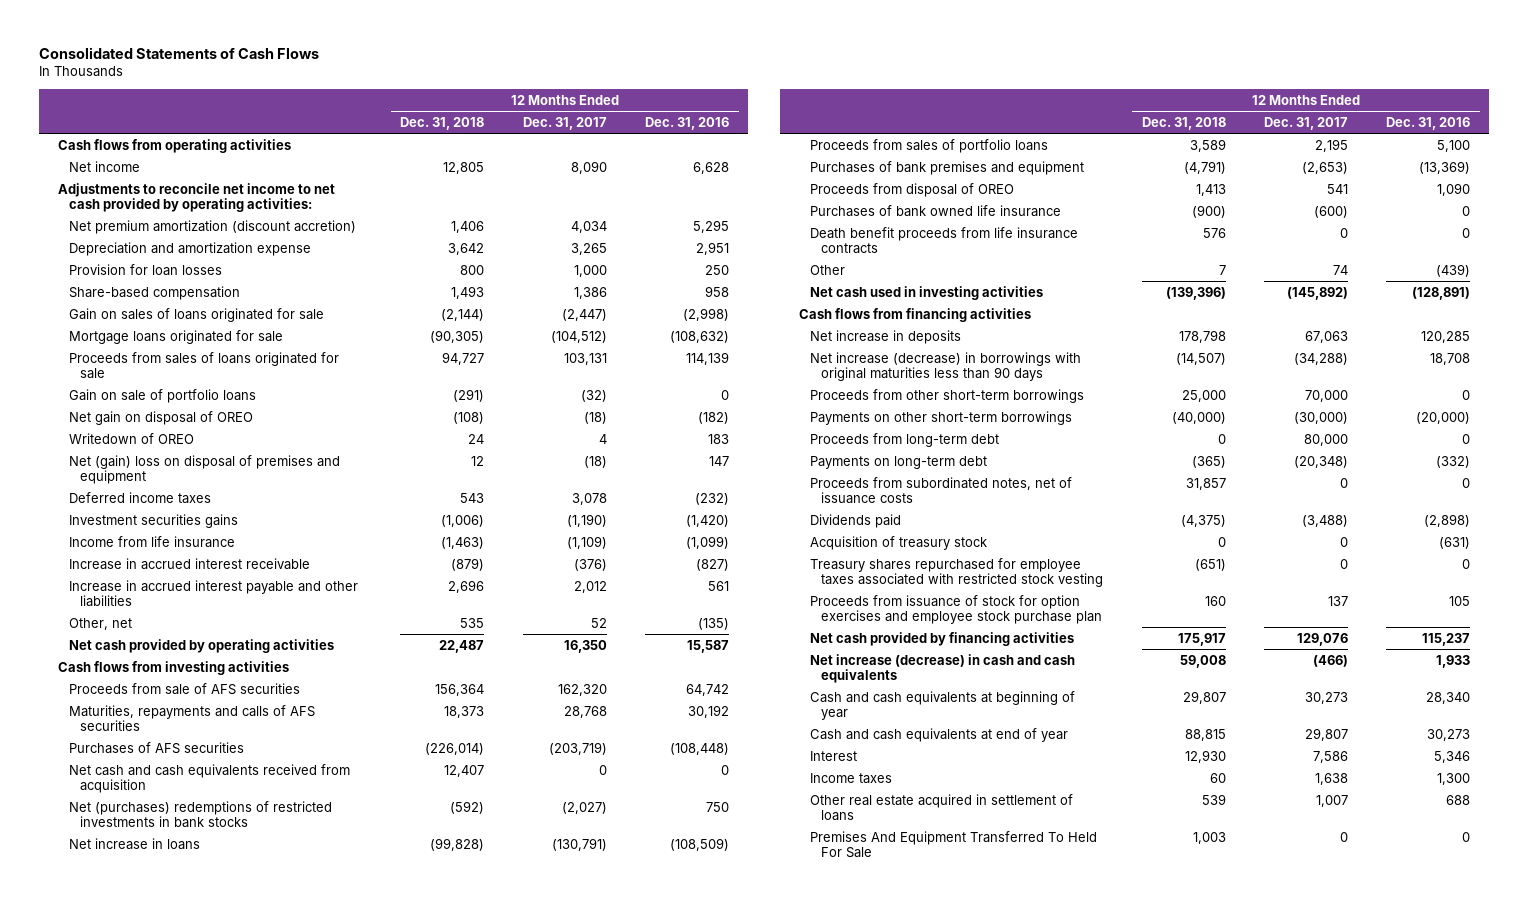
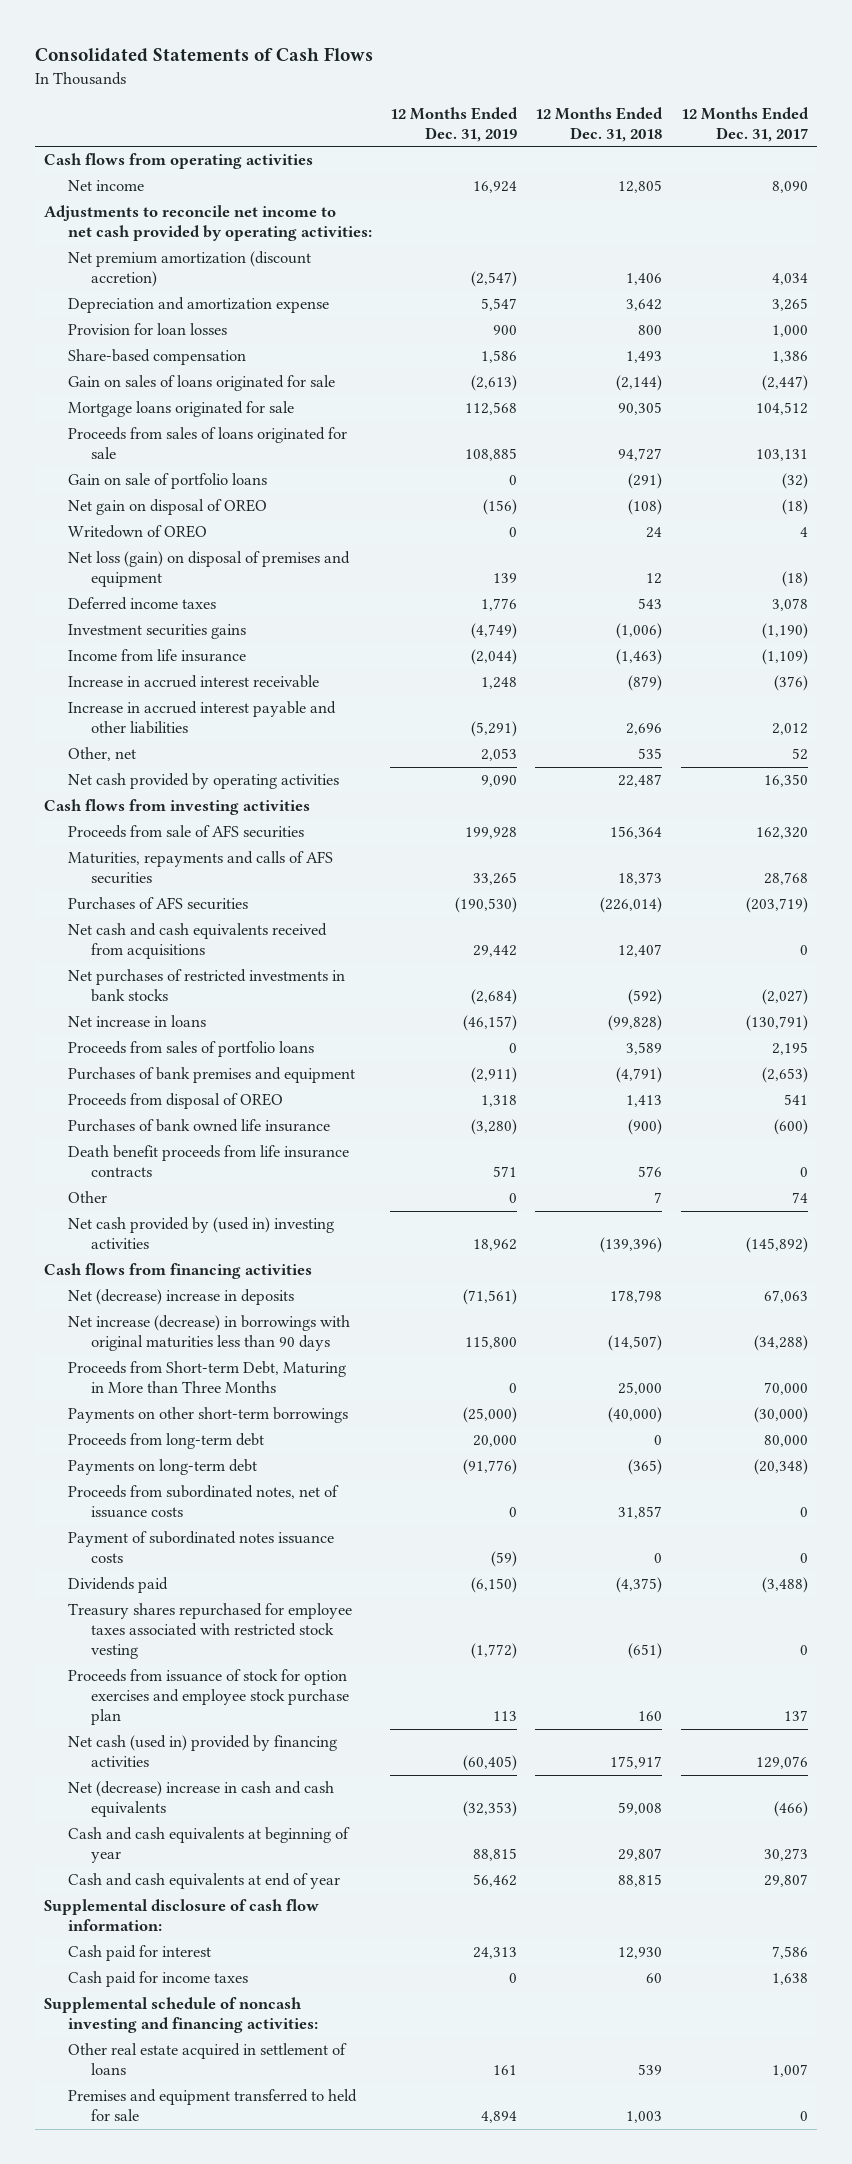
[645,116,730,130] Dec. 31, 2016 -> none
none -> [390,106,519,142] 12 Months Ended Dec. 31, 2019
[430,329,485,343] (90,305) -> [618,402,663,416] 90,305
[550,330,607,343] (104,512) -> [755,402,808,416] 104,512
[69,454,341,485] Net (gain) loss on disposal of premises and equipment -> [67,551,350,588] Net loss (gain) on disposal of premises and equipment
[69,763,351,794] Net cash and cash equivalents received from acquisition -> [67,923,327,960] Net cash and cash equivalents received from acquisitions
[69,800,333,829] Net (purchases) redemptions of restricted investments in bank stocks -> [67,969,345,1003] Net purchases of restricted investments in bank stocks
[810,285,1044,300] Net cash used in investing activities -> [67,1217,334,1250] Net cash provided by (used in) investing activities
[810,329,962,344] Net increase in deposits -> [67,1289,294,1306] Net (decrease) increase in deposits
[810,388,1085,403] Proceeds from other short-term borrowings -> [67,1361,346,1394] Proceeds from Short-term Debt, Maturing in More than Three Months
none -> [67,1531,334,1564] Payment of subordinated notes issuance costs
[810,535,988,550] Acquisition of treasury stock -> none
[810,631,1075,646] Net cash provided by financing activities -> [67,1735,337,1768] Net cash (used in) provided by financing activities
[810,653,1076,684] Net increase (decrease) in cash and cash equivalents -> [67,1781,334,1818] Net (decrease) increase in cash and cash equivalents
none -> [44,1899,320,1932] Supplemental disclosure of cash flow information:
[810,750,858,761] Interest -> [67,1945,211,1962] Cash paid for interest
[810,772,893,784] Income taxes -> [67,1971,248,1988] Cash paid for income taxes
none -> [44,1997,318,2034] Supplemental schedule of noncash investing and financing activities:
[810,830,1098,859] Premises And Equipment Transferred To Held For Sale -> [67,2089,357,2122] Premises and equipment transferred to held for sale

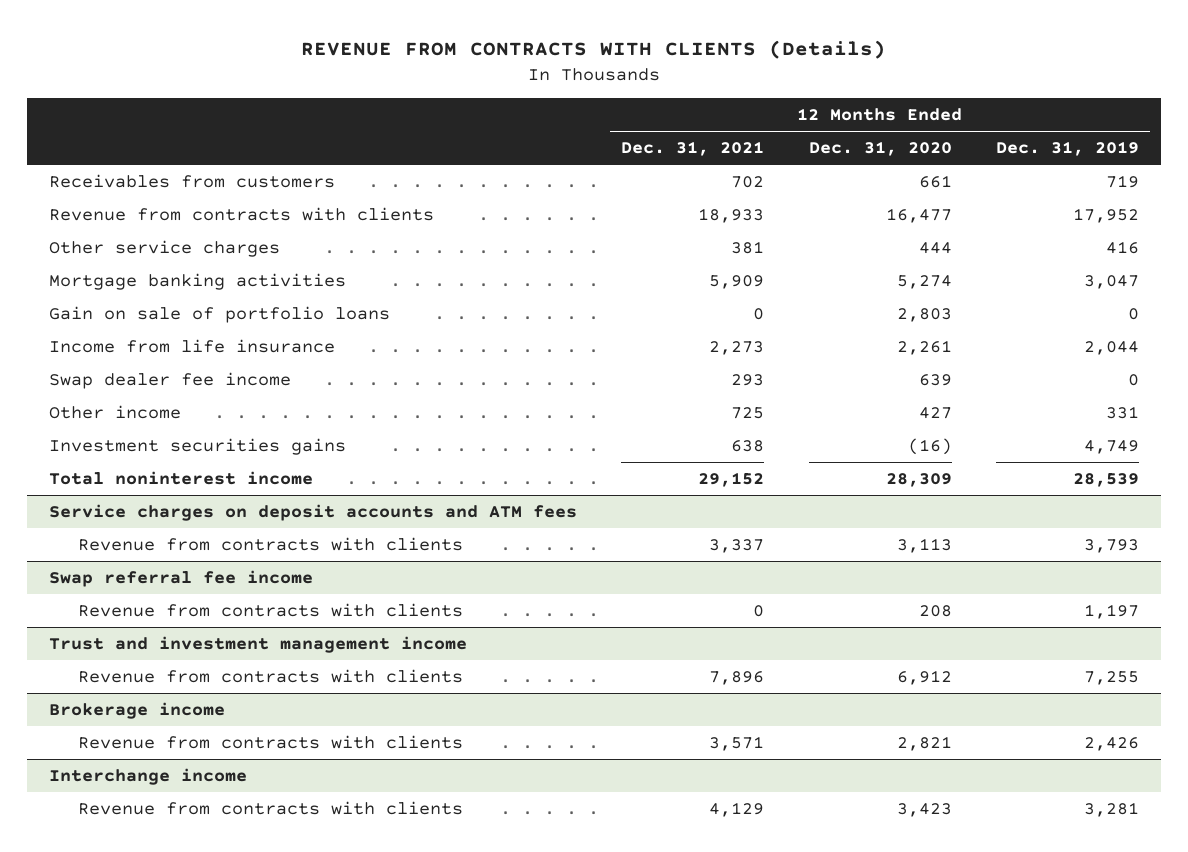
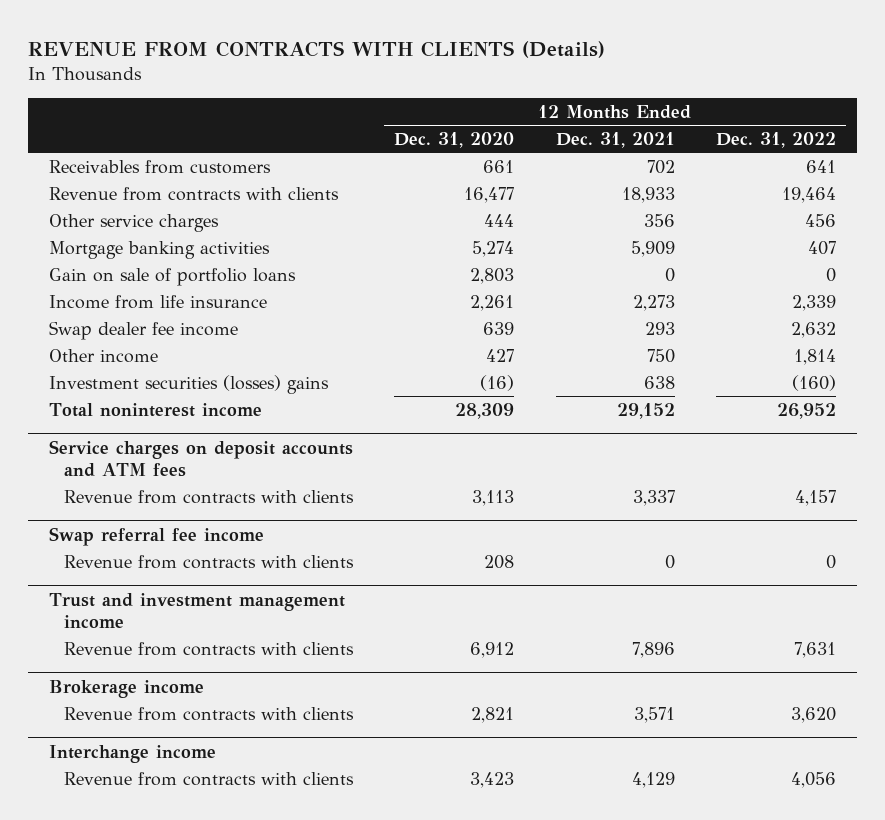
[995,141,1139,157] Dec. 31, 2019 -> none
none -> [715,132,836,149] Dec. 31, 2022
[731,240,765,254] 381 -> [643,213,675,227] 356
[731,406,765,419] 725 -> [646,348,675,363] 750
[49,437,347,455] Investment securities gains -> [48,374,329,394] Investment securities (losses) gains

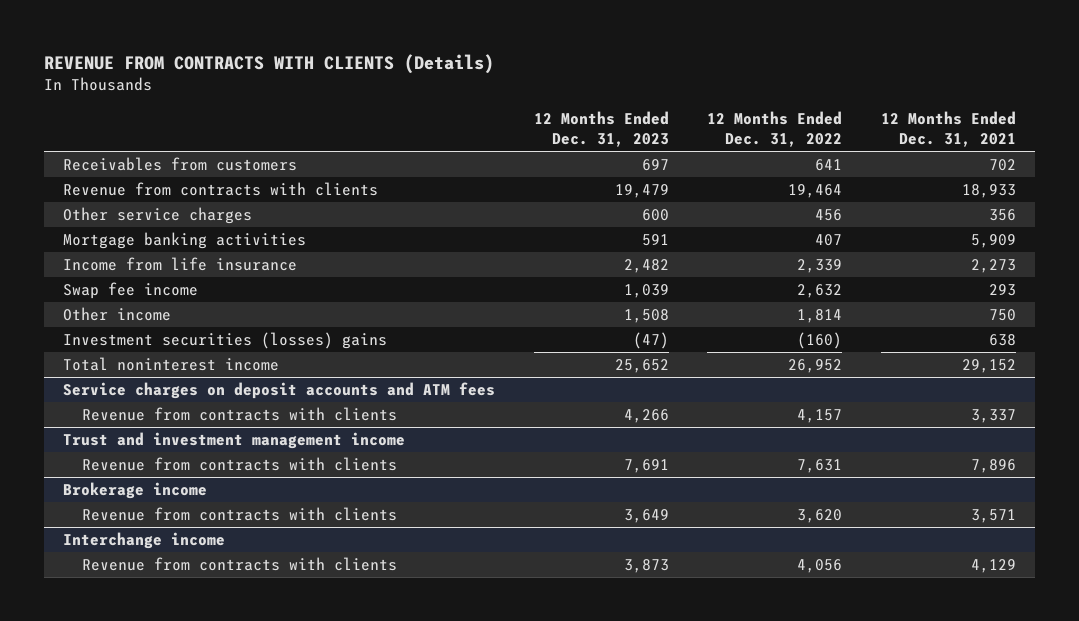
[394,132,515,149] Dec. 31, 2020 -> none
none -> [533,110,669,147] 12 Months Ended Dec. 31, 2023
[48,267,296,286] Gain on sale of portfolio loans -> none
[48,320,238,340] Swap dealer fee income -> [63,282,199,300] Swap fee income
[48,526,264,546] Swap referral fee income -> none
[63,554,354,569] Revenue from contracts with clients -> none

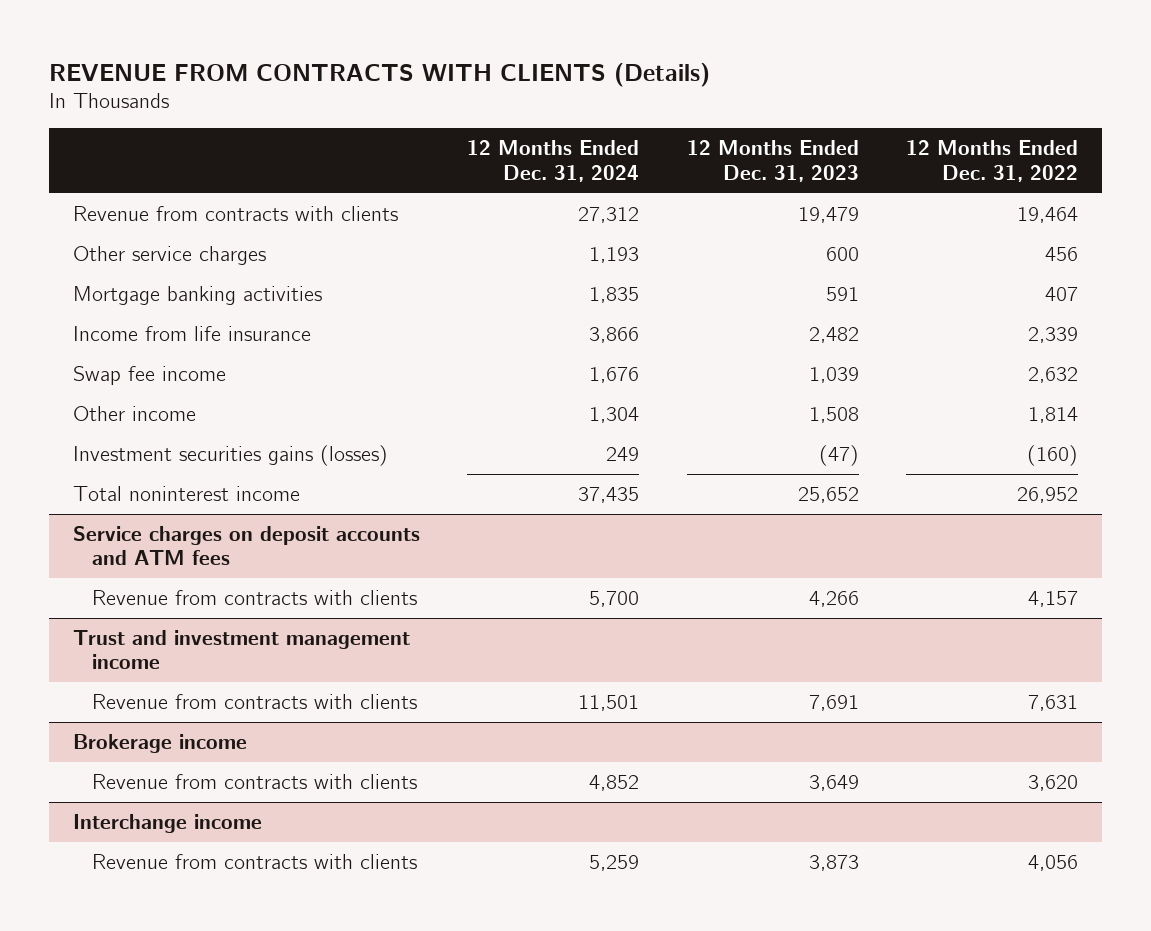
[880,110,1016,147] 12 Months Ended Dec. 31, 2021 -> none
none -> [467,140,640,182] 12 Months Ended Dec. 31, 2024
[63,157,298,172] Receivables from customers -> none
[63,332,388,350] Investment securities (losses) gains -> [72,445,388,467] Investment securities gains (losses)

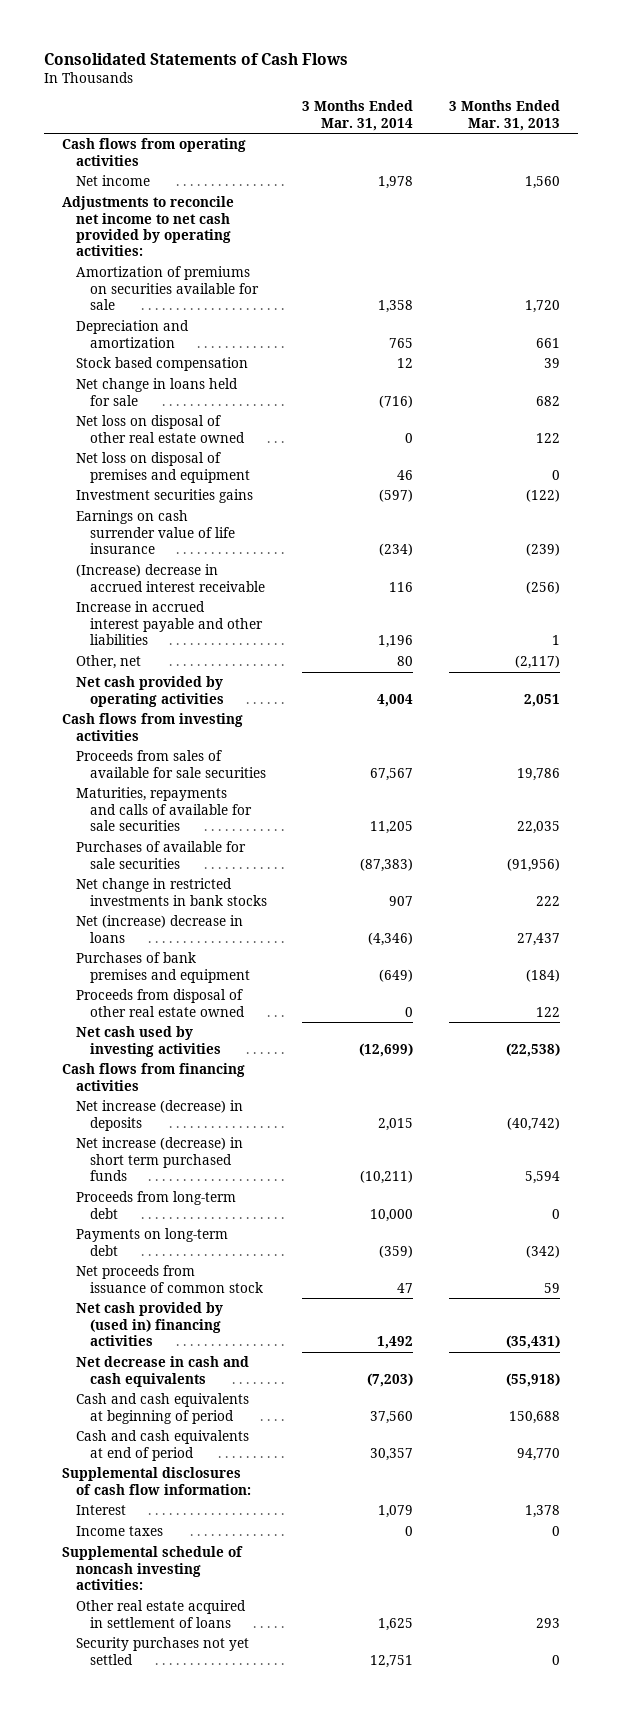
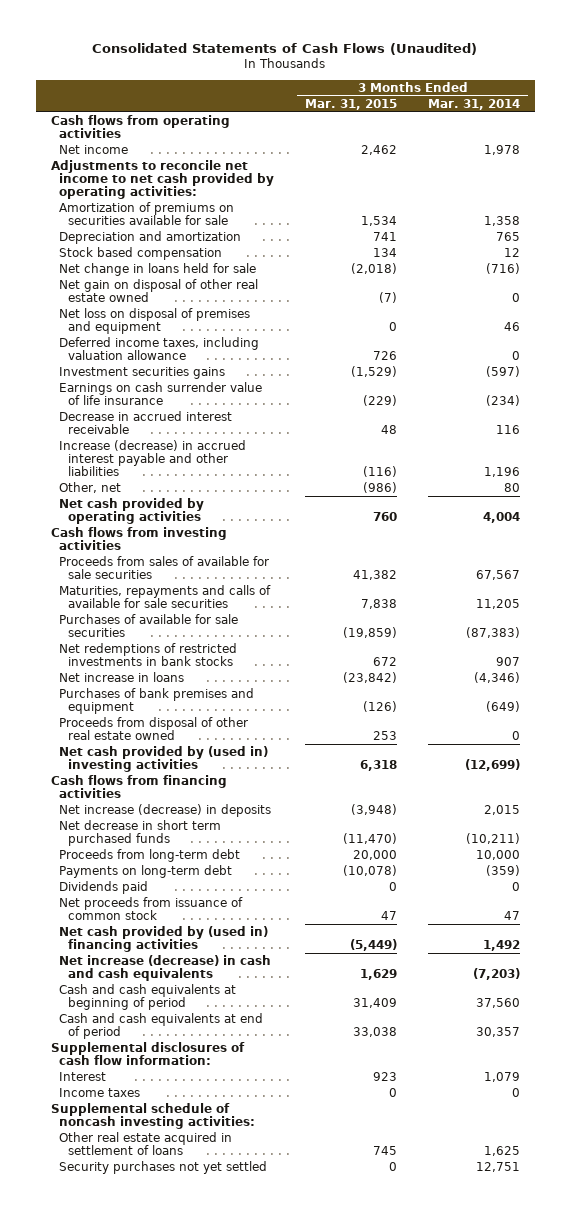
[44,52,349,65] Consolidated Statements of Cash Flows -> [92,43,478,56] Consolidated Statements of Cash Flows (Unaudited)
[449,100,561,131] 3 Months Ended Mar. 31, 2013 -> none
none -> [305,98,398,110] Mar. 31, 2015
[75,415,245,443] Net loss on disposal of other real estate owned -> [59,279,259,303] Net gain on disposal of other real estate owned
none -> [59,337,260,361] Deferred income taxes, including valuation allowance
[75,564,265,592] (Increase) decrease in accrued interest receivable -> [59,411,233,435] Decrease in accrued interest receivable
[75,601,263,645] Increase in accrued interest payable and other liabilities -> [59,440,247,477] Increase (decrease) in accrued interest payable and other liabilities
[75,878,267,906] Net change in restricted investments in bank stocks -> [59,643,238,667] Net redemptions of restricted investments in bank stocks
[75,915,243,943] Net (increase) decrease in loans -> [59,672,185,683] Net increase in loans
[75,1026,221,1057] Net cash used by investing activities -> [59,746,269,773] Net cash provided by (used in) investing activities
[75,1137,243,1181] Net increase (decrease) in short term purchased funds -> [59,820,222,847] Net decrease in short term purchased funds
none -> [59,881,149,895] Dividends paid
[75,1356,249,1387] Net decrease in cash and cash equivalents -> [59,955,272,982] Net increase (decrease) in cash and cash equivalents

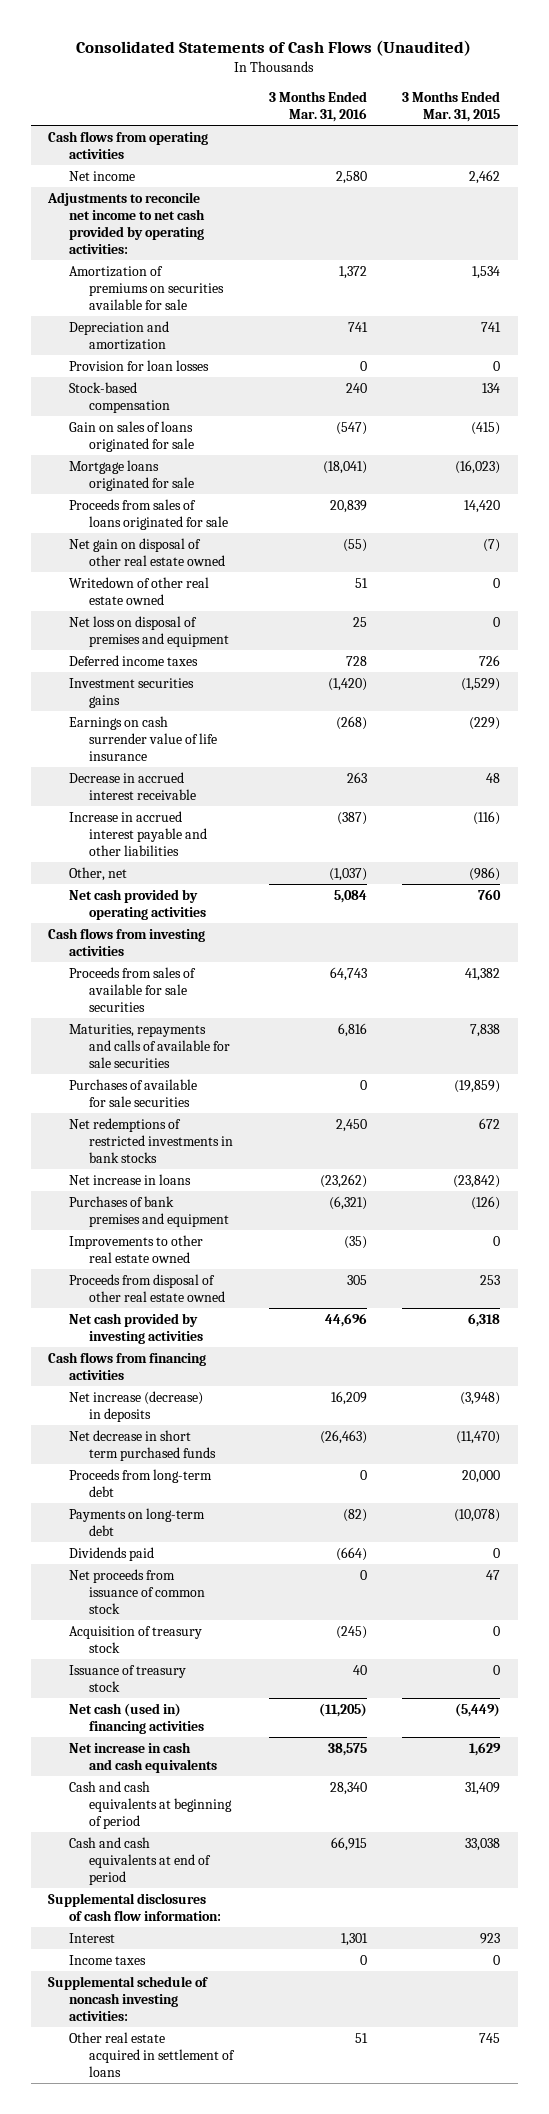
[427,98,520,110] Mar. 31, 2014 -> none
none -> [268,90,367,123] 3 Months Ended Mar. 31, 2016
[59,263,257,277] Net change in loans held for sale -> none
none -> [68,359,209,371] Provision for loan losses
[59,247,223,261] Stock based compensation -> [68,381,171,413] Stock-based compensation
none -> [68,420,195,452] Gain on sales of loans originated for sale
none -> [68,459,195,491] Mortgage loans originated for sale
none -> [68,498,229,530] Proceeds from sales of loans originated for sale
none -> [68,576,209,605] Writedown of other real estate owned
[59,337,260,361] Deferred income taxes, including valuation allowance -> [68,654,198,666] Deferred income taxes
[59,440,247,477] Increase (decrease) in accrued interest payable and other liabilities -> [68,810,208,857] Increase in accrued interest payable and other liabilities
none -> [68,1234,203,1263] Improvements to other real estate owned
[59,746,269,773] Net cash provided by (used in) investing activities -> [68,1312,204,1344] Net cash provided by investing activities
none -> [68,1625,202,1653] Acquisition of treasury stock
none -> [68,1664,186,1692] Issuance of treasury stock
[59,926,269,953] Net cash provided by (used in) financing activities -> [68,1702,205,1734] Net cash (used in) financing activities
[59,955,272,982] Net increase (decrease) in cash and cash equivalents -> [68,1741,218,1773] Net increase in cash and cash equivalents
[59,1161,268,1175] Security purchases not yet settled -> none

